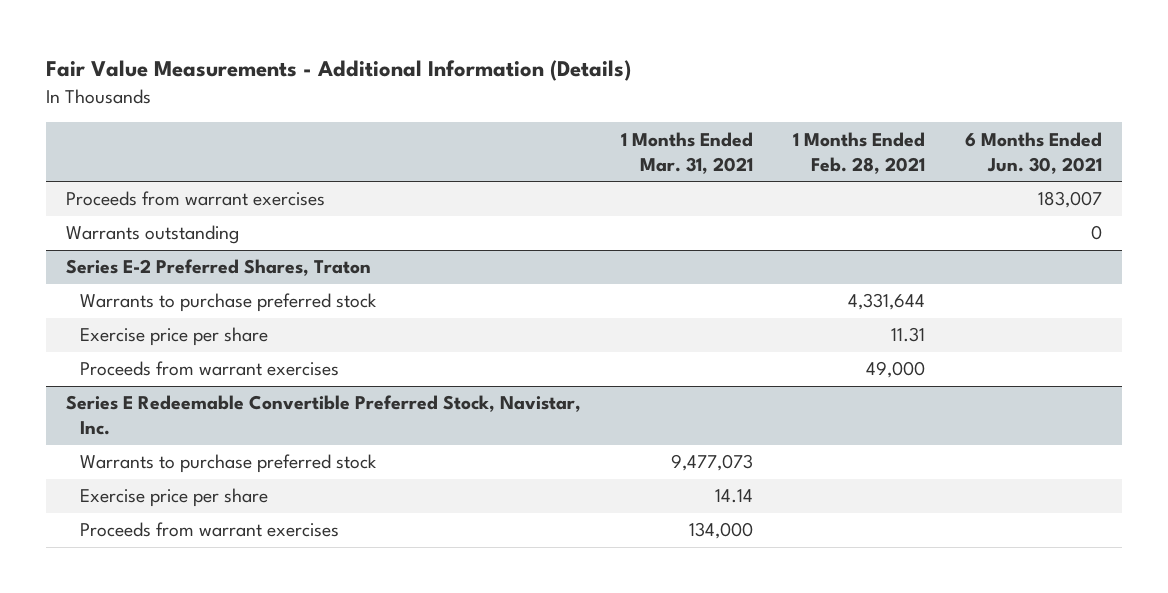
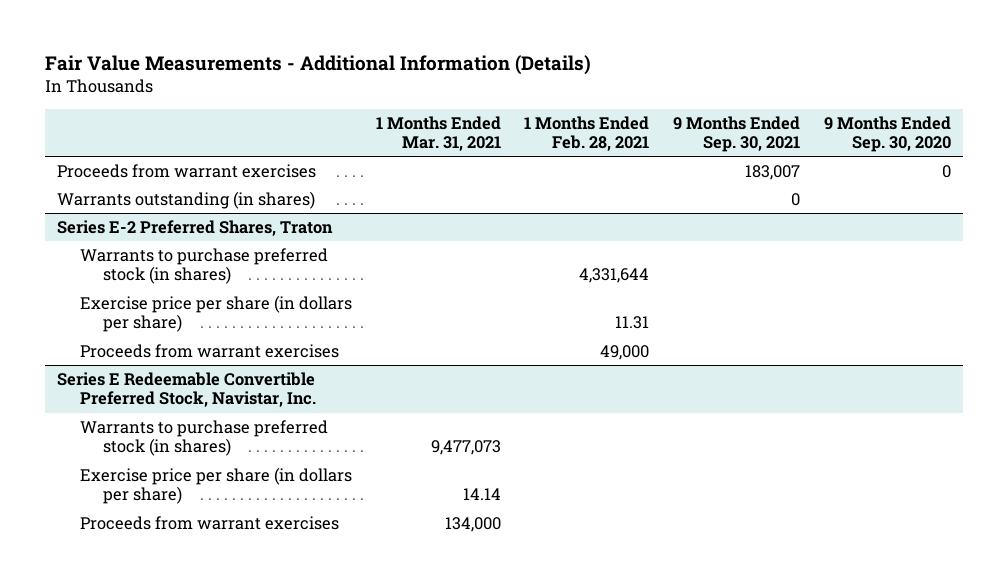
[965,131,1103,174] 6 Months Ended Jun. 30, 2021 -> none
none -> [673,115,801,152] 9 Months Ended Sep. 30, 2021
none -> [823,115,951,152] 9 Months Ended Sep. 30, 2020
[66,225,240,245] Warrants outstanding -> [56,191,315,210] Warrants outstanding (in shares)
[80,293,378,313] Warrants to purchase preferred stock -> [79,248,328,285] Warrants to purchase preferred stock (in shares)
[80,327,269,347] Exercise price per share -> [79,295,352,333] Exercise price per share (in dollars per share)
[80,454,378,474] Warrants to purchase preferred stock -> [79,420,328,457] Warrants to purchase preferred stock (in shares)
[80,488,269,508] Exercise price per share -> [79,467,352,505] Exercise price per share (in dollars per share)

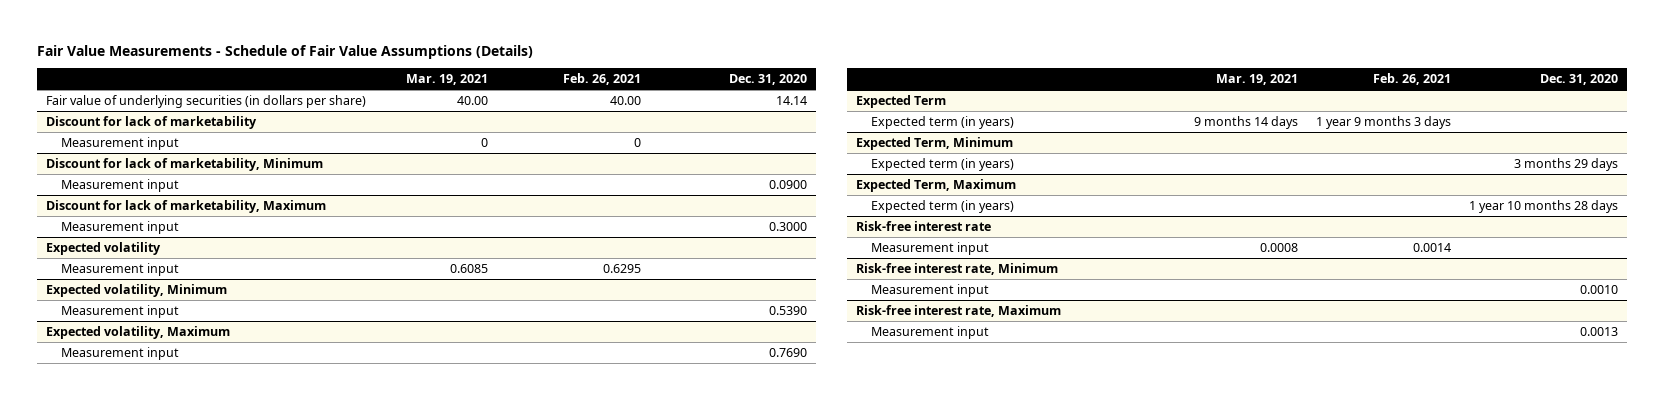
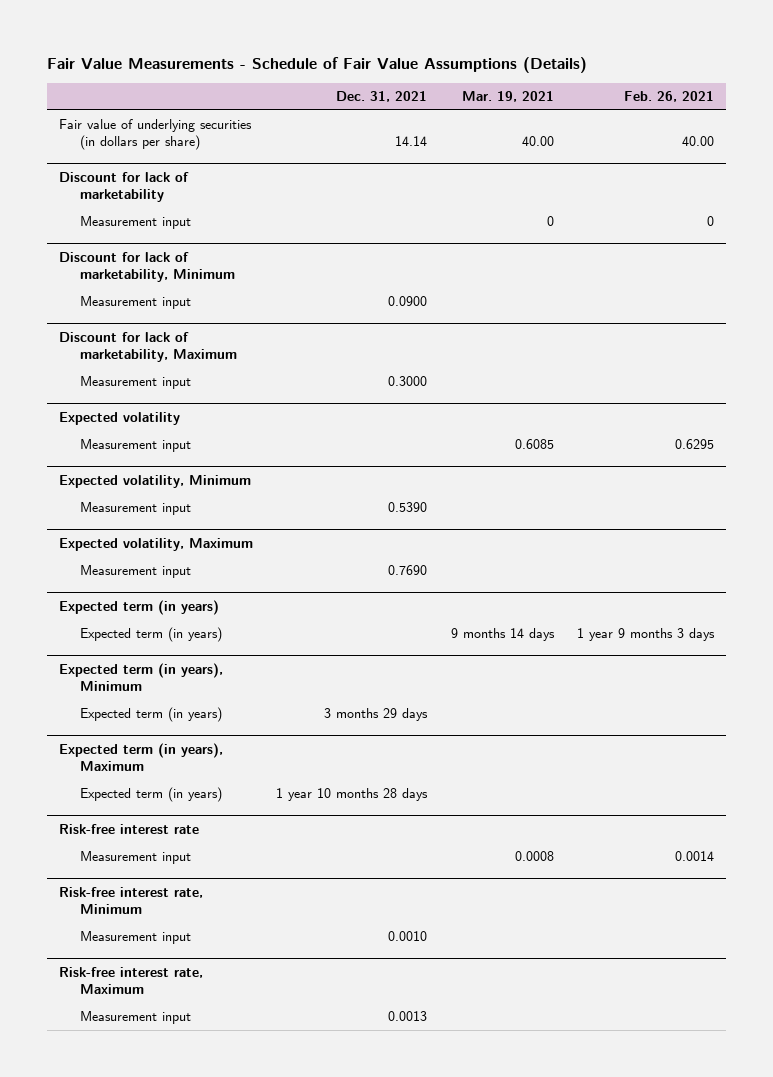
[729,74,808,86] Dec. 31, 2020 -> none
none -> [336,91,428,103] Dec. 31, 2021
[856,94,947,108] Expected Term -> [59,599,220,615] Expected term (in years)
[856,136,1014,150] Expected Term, Minimum -> [59,662,224,691] Expected term (in years), Minimum
[856,178,1017,192] Expected Term, Maximum -> [59,742,224,771] Expected term (in years), Maximum

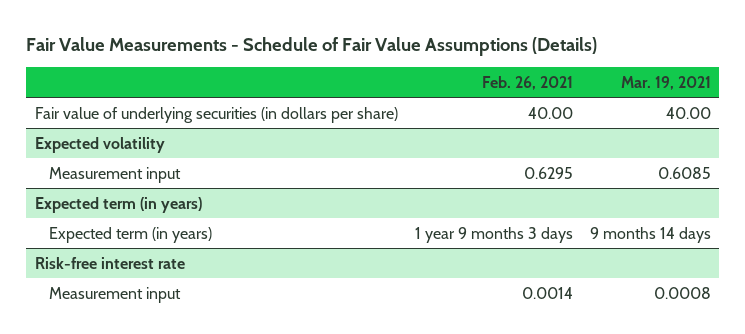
[336,91,428,103] Dec. 31, 2021 -> none
[59,171,190,202] Discount for lack of marketability -> none
[79,216,191,230] Measurement input -> none
[59,251,235,282] Discount for lack of marketability, Minimum -> none
[79,296,191,310] Measurement input -> none
[59,331,237,362] Discount for lack of marketability, Maximum -> none
[79,376,191,390] Measurement input -> none
[59,474,252,488] Expected volatility, Minimum -> none
[79,502,191,516] Measurement input -> none
[59,537,254,551] Expected volatility, Maximum -> none
[79,565,191,579] Measurement input -> none
[59,662,224,691] Expected term (in years), Minimum -> none
[79,707,222,723] Expected term (in years) -> none
[59,742,224,771] Expected term (in years), Maximum -> none
[79,787,222,803] Expected term (in years) -> none
[59,886,204,914] Risk-free interest rate, Minimum -> none
[79,931,191,945] Measurement input -> none
[59,966,204,994] Risk-free interest rate, Maximum -> none
[79,1011,191,1025] Measurement input -> none

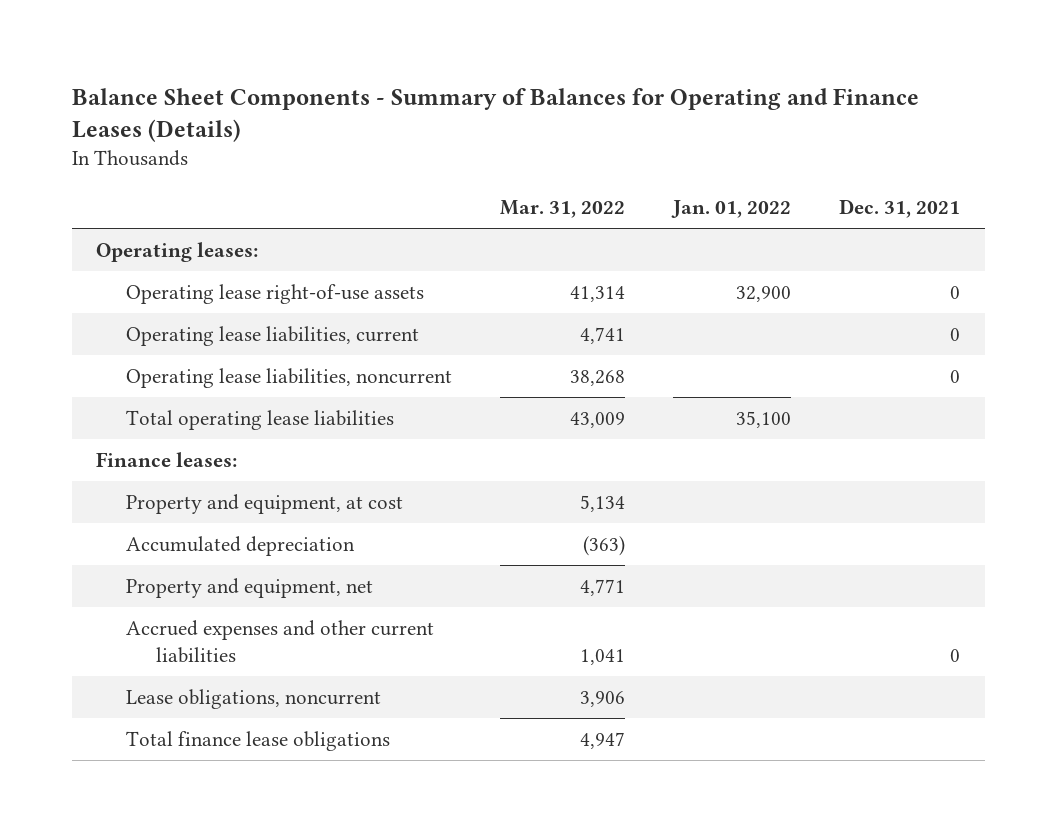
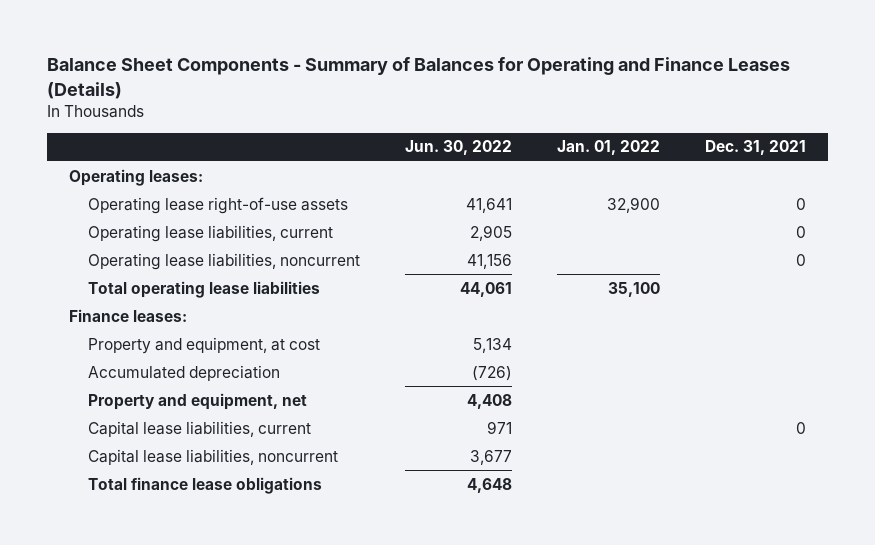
[500,199,626,218] Mar. 31, 2022 -> none
none -> [405,140,513,156] Jun. 30, 2022
[126,619,435,663] Accrued expenses and other current liabilities -> [88,420,312,437] Capital lease liabilities, current
[126,688,382,709] Lease obligations, noncurrent -> [88,448,339,465] Capital lease liabilities, noncurrent

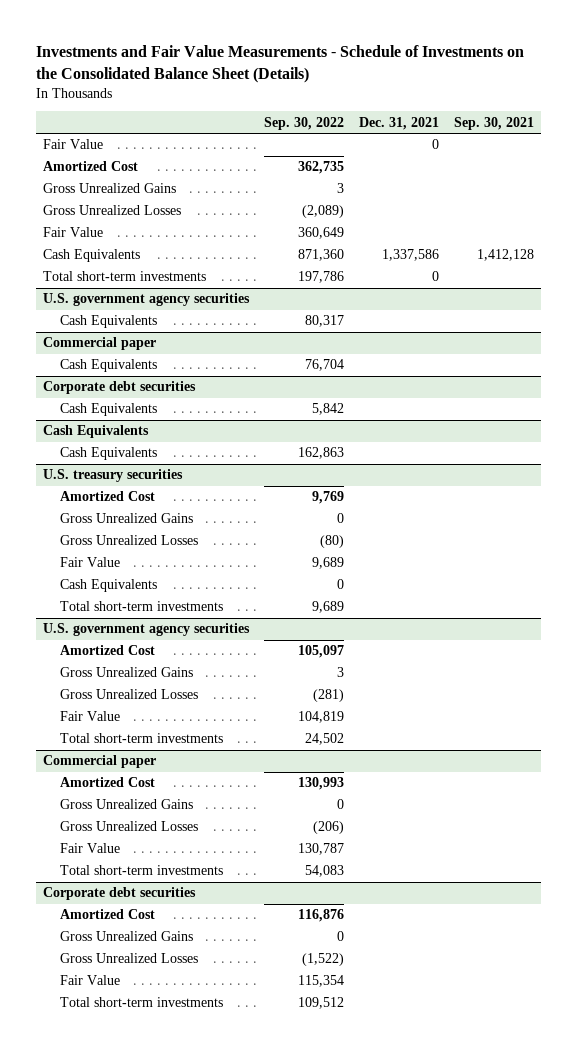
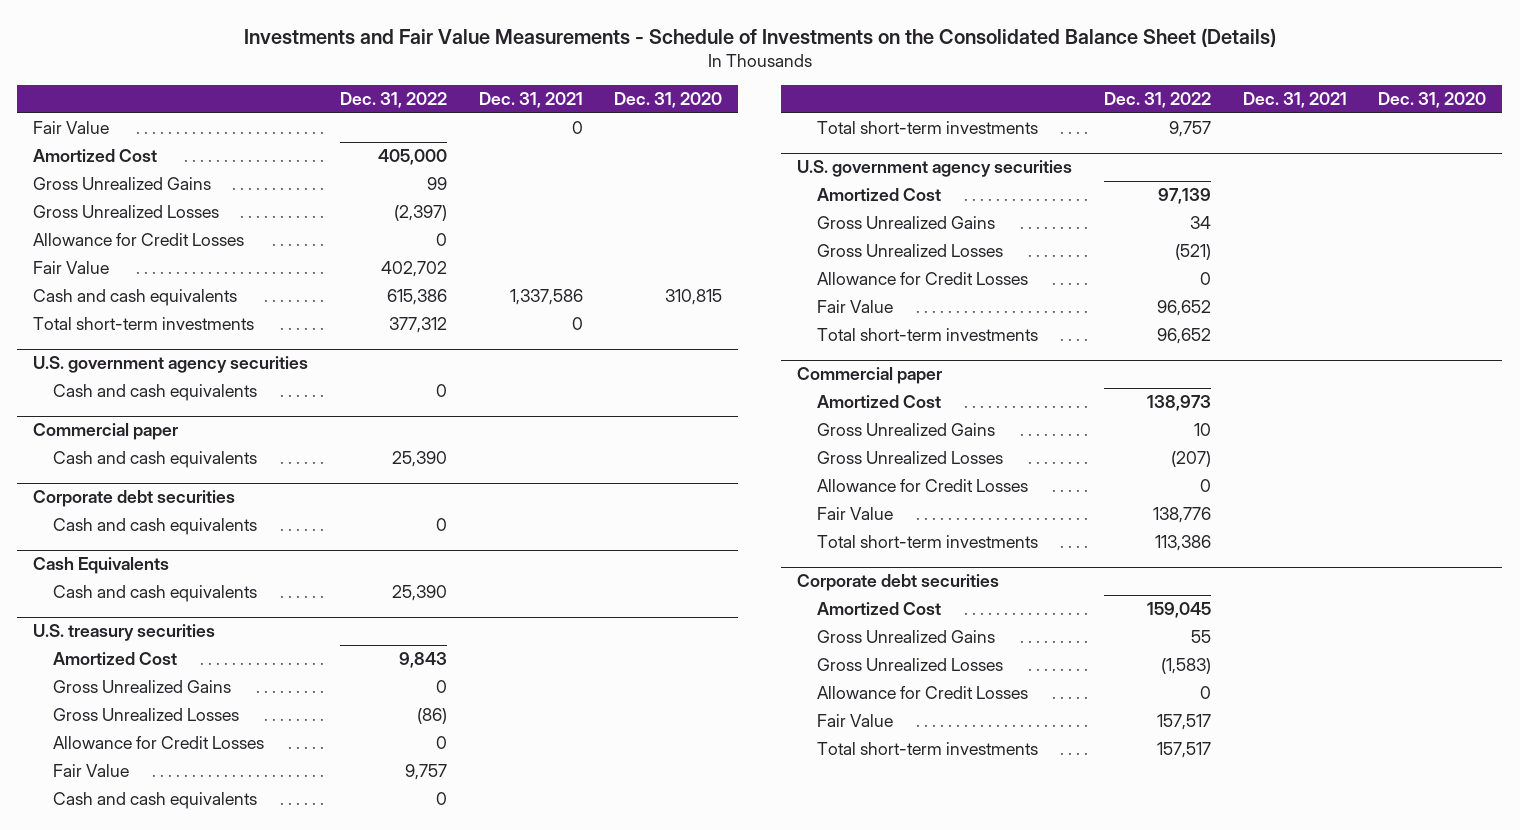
[264,116,345,130] Sep. 30, 2022 -> none
[454,116,535,130] Sep. 30, 2021 -> none
none -> [339,92,447,109] Dec. 31, 2022
none -> [614,92,723,109] Dec. 31, 2020
none -> [33,233,245,247] Allowance for Credit Losses
[43,249,141,263] Cash Equivalents -> [33,289,238,307] Cash and cash equivalents
[59,315,157,329] Cash Equivalents -> [52,384,257,402] Cash and cash equivalents
[59,359,157,373] Cash Equivalents -> [52,451,257,469] Cash and cash equivalents
[59,403,157,417] Cash Equivalents -> [52,518,257,536] Cash and cash equivalents
[59,447,157,461] Cash Equivalents -> [52,585,257,603] Cash and cash equivalents
none -> [52,736,264,750] Allowance for Credit Losses
[59,579,157,593] Cash Equivalents -> [52,792,257,810] Cash and cash equivalents
none -> [817,272,1029,286] Allowance for Credit Losses
none -> [817,479,1029,493] Allowance for Credit Losses
none -> [817,686,1029,700] Allowance for Credit Losses

